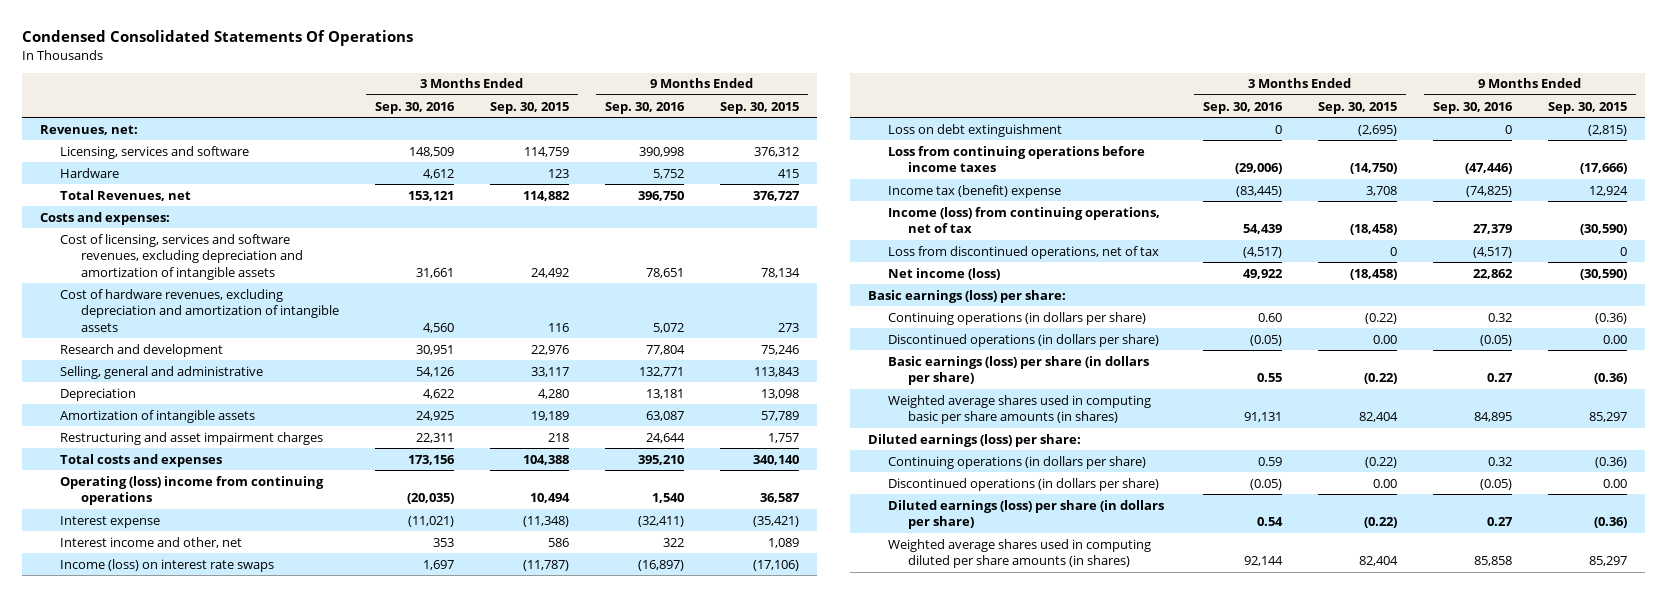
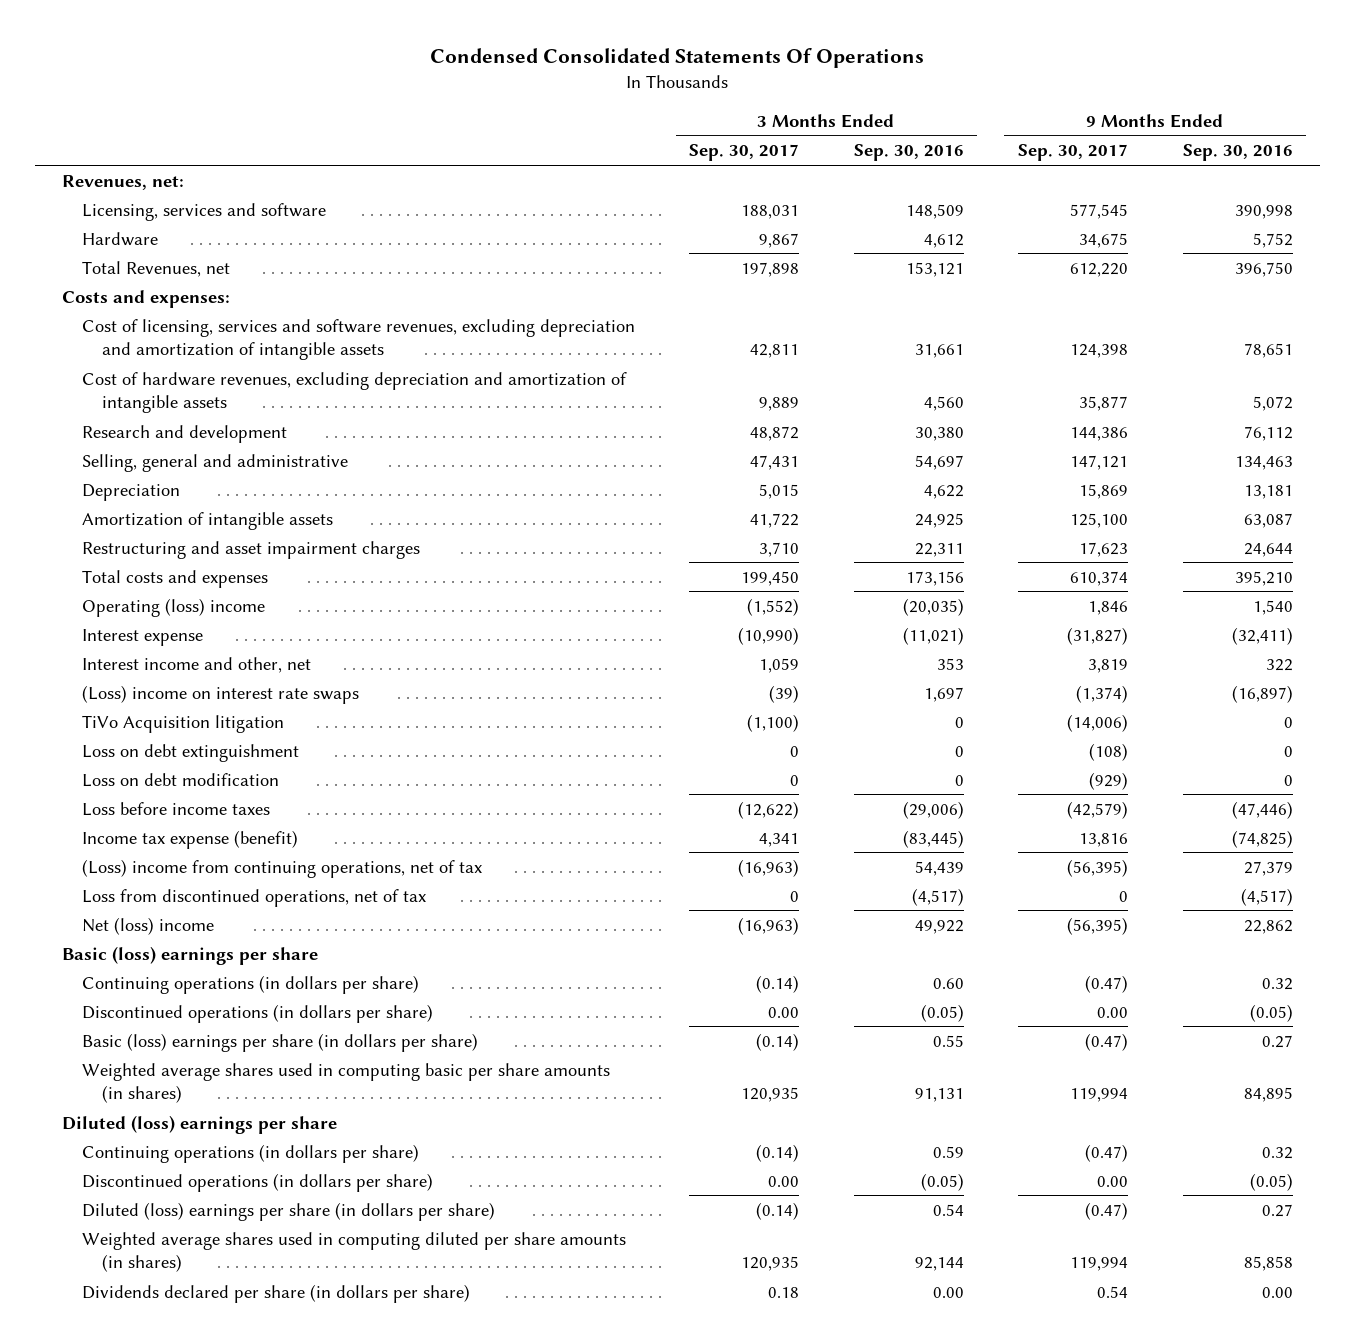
[490,101,570,114] Sep. 30, 2015 -> none
[720,101,800,114] Sep. 30, 2015 -> none
none -> [689,144,800,162] Sep. 30, 2017
none -> [1018,144,1129,162] Sep. 30, 2017
[415,344,454,355] 30,951 -> [914,426,964,441] 30,380
[646,344,686,355] 77,804 -> [1243,425,1293,441] 76,112
[415,366,454,377] 54,126 -> [914,454,964,470] 54,697
[639,366,685,377] 132,771 -> [1234,455,1293,470] 134,463
[60,475,325,506] Operating (loss) income from continuing operations -> [81,597,265,617] Operating (loss) income
[60,558,275,572] Income (loss) on interest rate swaps -> [81,684,359,704] (Loss) income on interest rate swaps
none -> [81,714,284,733] TiVo Acquisition litigation
none -> [81,772,279,787] Loss on debt modification
[888,145,1146,173] Loss from continuing operations before income taxes -> [81,801,270,816] Loss before income taxes
[888,184,1062,198] Income tax (benefit) expense -> [81,829,298,849] Income tax expense (benefit)
[888,206,1161,234] Income (loss) from continuing operations, net of tax -> [81,858,482,878] (Loss) income from continuing operations, net of tax
[888,267,1001,280] Net income (loss) -> [81,916,214,935] Net (loss) income
[867,289,1066,303] Basic earnings (loss) per share: -> [61,945,318,965] Basic (loss) earnings per share
[888,355,1150,386] Basic earnings (loss) per share (in dollars per share) -> [81,1032,478,1052] Basic (loss) earnings per share (in dollars per share)
[867,433,1081,447] Diluted earnings (loss) per share: -> [61,1114,337,1134] Diluted (loss) earnings per share
[888,499,1165,530] Diluted earnings (loss) per share (in dollars per share) -> [81,1201,495,1221] Diluted (loss) earnings per share (in dollars per share)
none -> [81,1283,470,1303] Dividends declared per share (in dollars per share)

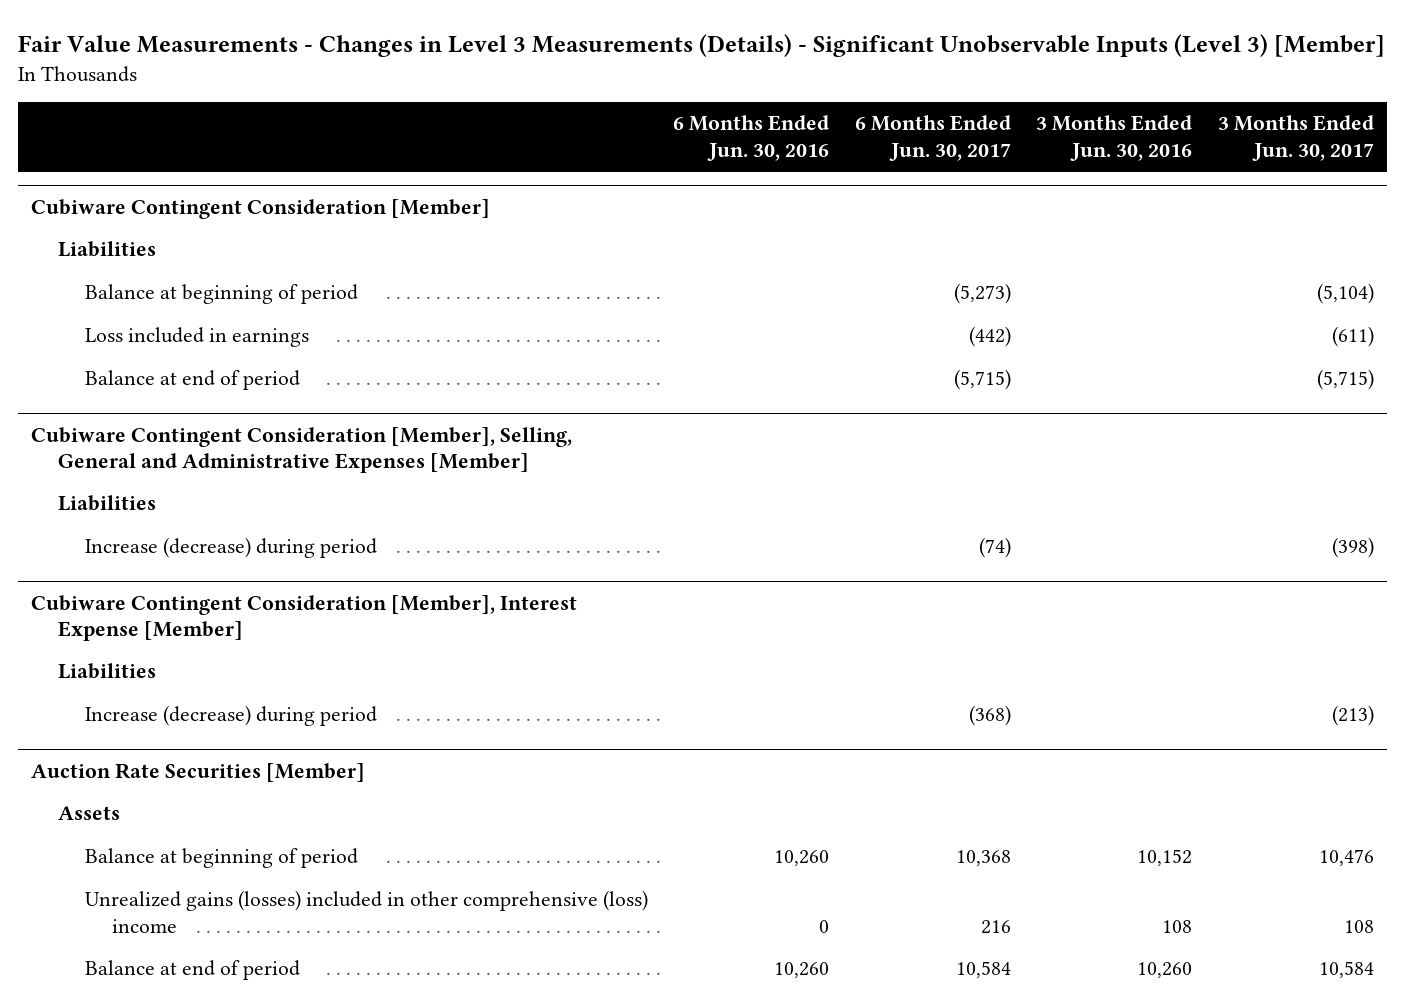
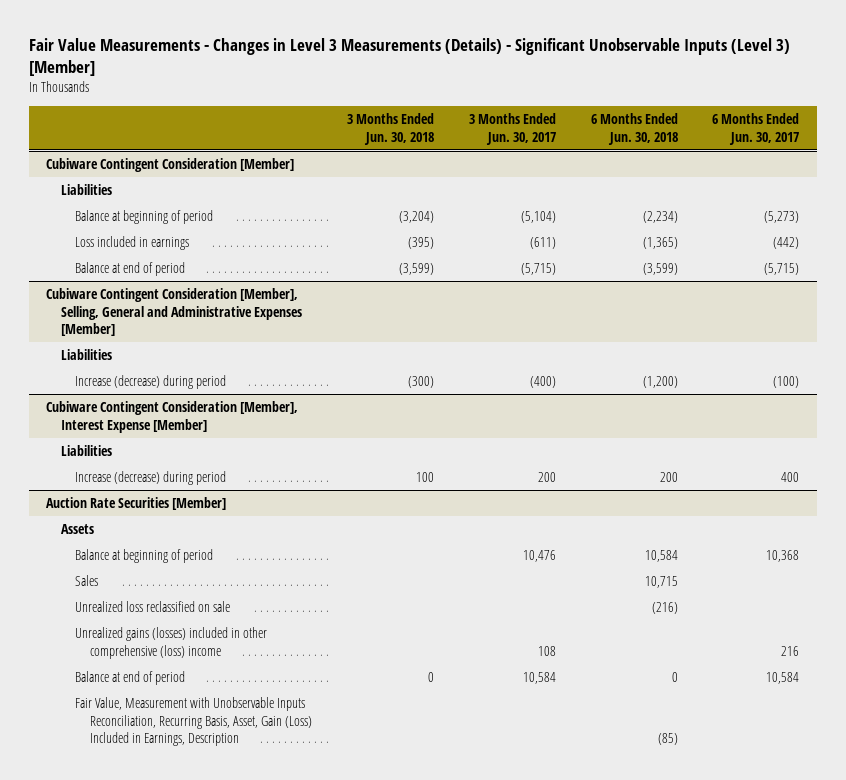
[673,115,830,161] 6 Months Ended Jun. 30, 2016 -> none
[1036,115,1193,161] 3 Months Ended Jun. 30, 2016 -> none
none -> [346,113,434,145] 3 Months Ended Jun. 30, 2018
none -> [590,113,678,145] 6 Months Ended Jun. 30, 2018
[978,537,1011,559] (74) -> [773,376,800,389] (100)
[1331,537,1374,559] (398) -> [529,376,556,389] (400)
[968,705,1011,727] (368) -> [781,472,800,483] 400
[1331,705,1374,727] (213) -> [537,472,556,483] 200
none -> [75,575,99,587] Sales
none -> [75,601,231,613] Unrealized loss reclassified on sale
none -> [75,697,312,747] Fair Value, Measurement with Unobservable Inputs Reconciliation, Recurring Basis, Asset, Gain (Loss) Included in Earnings, Description

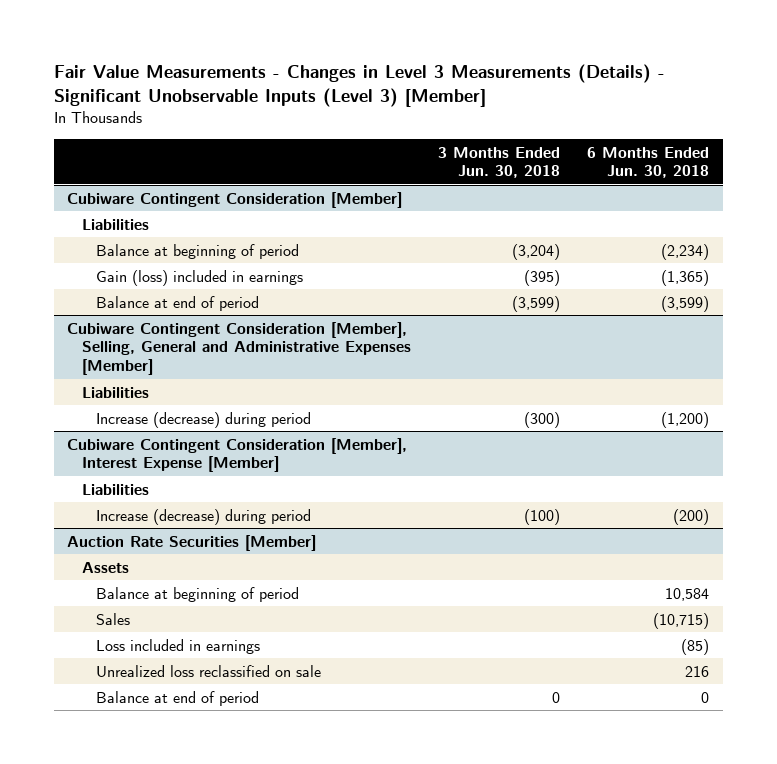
[468,113,556,145] 3 Months Ended Jun. 30, 2017 -> none
[712,113,800,145] 6 Months Ended Jun. 30, 2017 -> none
[75,236,190,251] Loss included in earnings -> [96,269,304,286] Gain (loss) included in earnings
[415,472,434,483] 100 -> [524,508,561,525] (100)
[659,472,678,483] 200 -> [673,508,710,525] (200)
[75,627,268,659] Unrealized gains (losses) included in other comprehensive (loss) income -> none
[644,576,678,589] 10,715 -> [653,612,710,629] (10,715)
none -> [96,638,261,654] Loss included in earnings
[651,602,678,615] (216) -> [685,665,710,677] 216
[75,697,312,747] Fair Value, Measurement with Unobservable Inputs Reconciliation, Recurring Basis, Asset, Gain (Loss) Included in Earnings, Description -> none

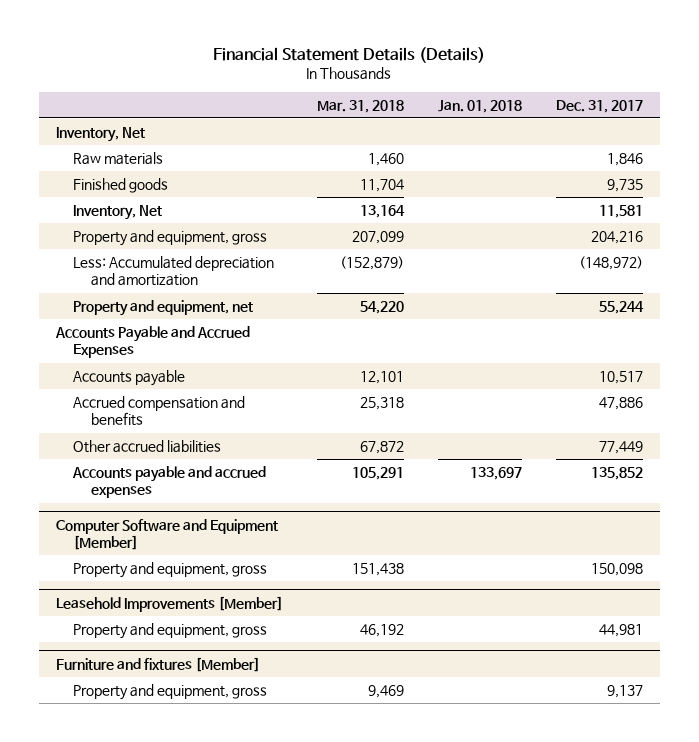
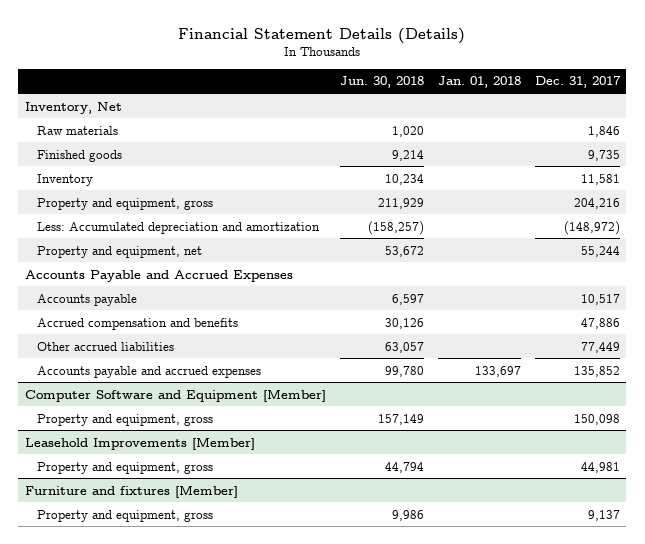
[316,99,404,113] Mar. 31, 2018 -> none
none -> [340,76,425,89] Jun. 30, 2018
[73,204,163,220] Inventory, Net -> [37,173,94,186] Inventory

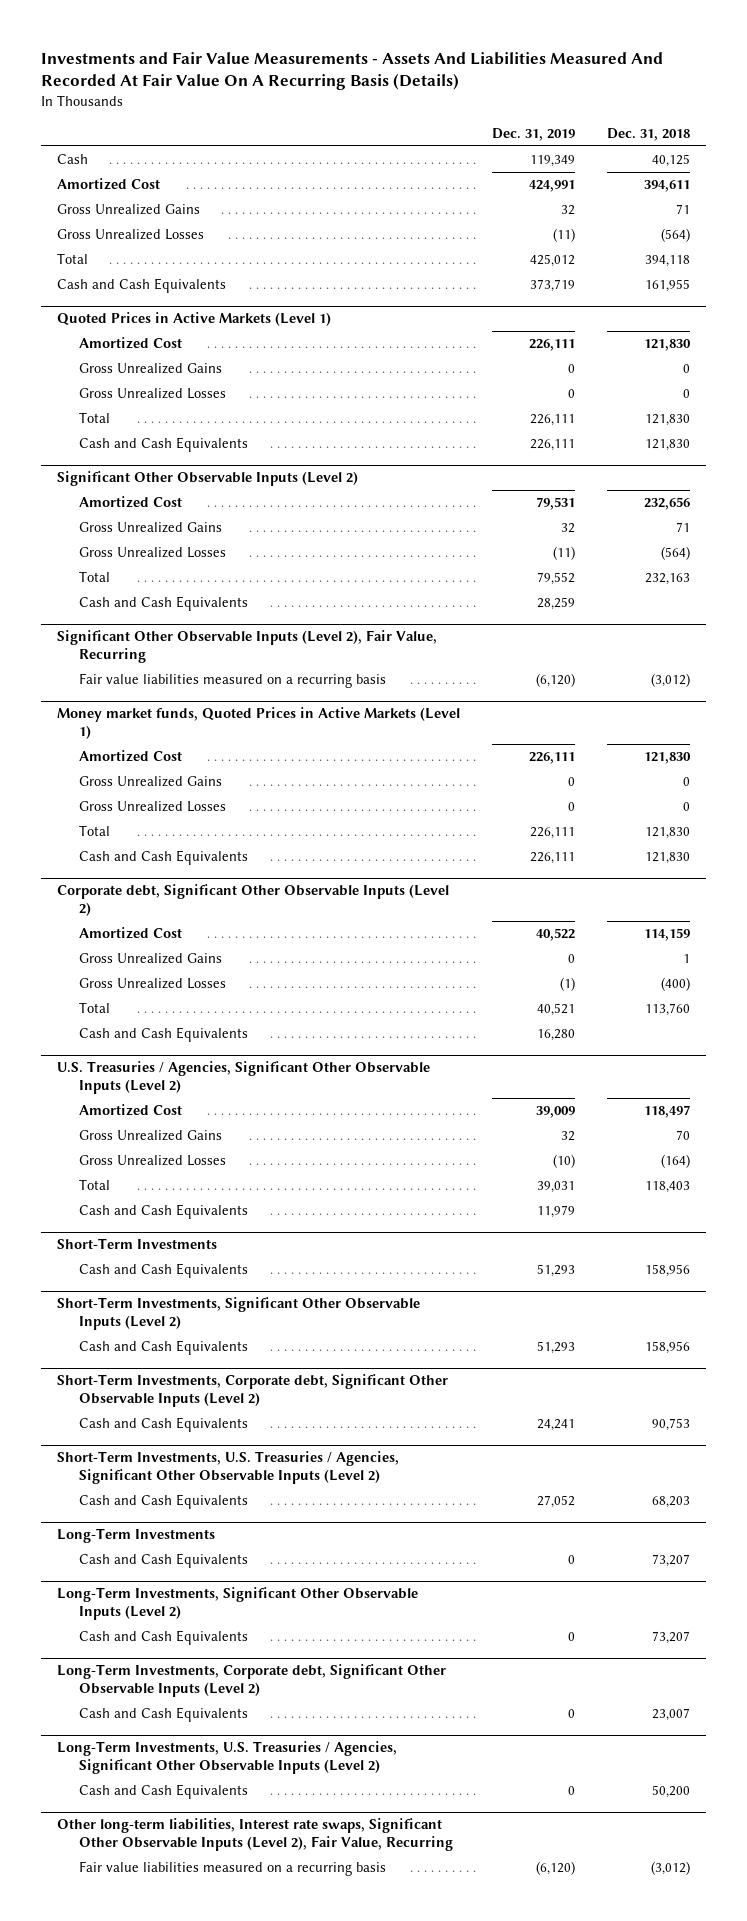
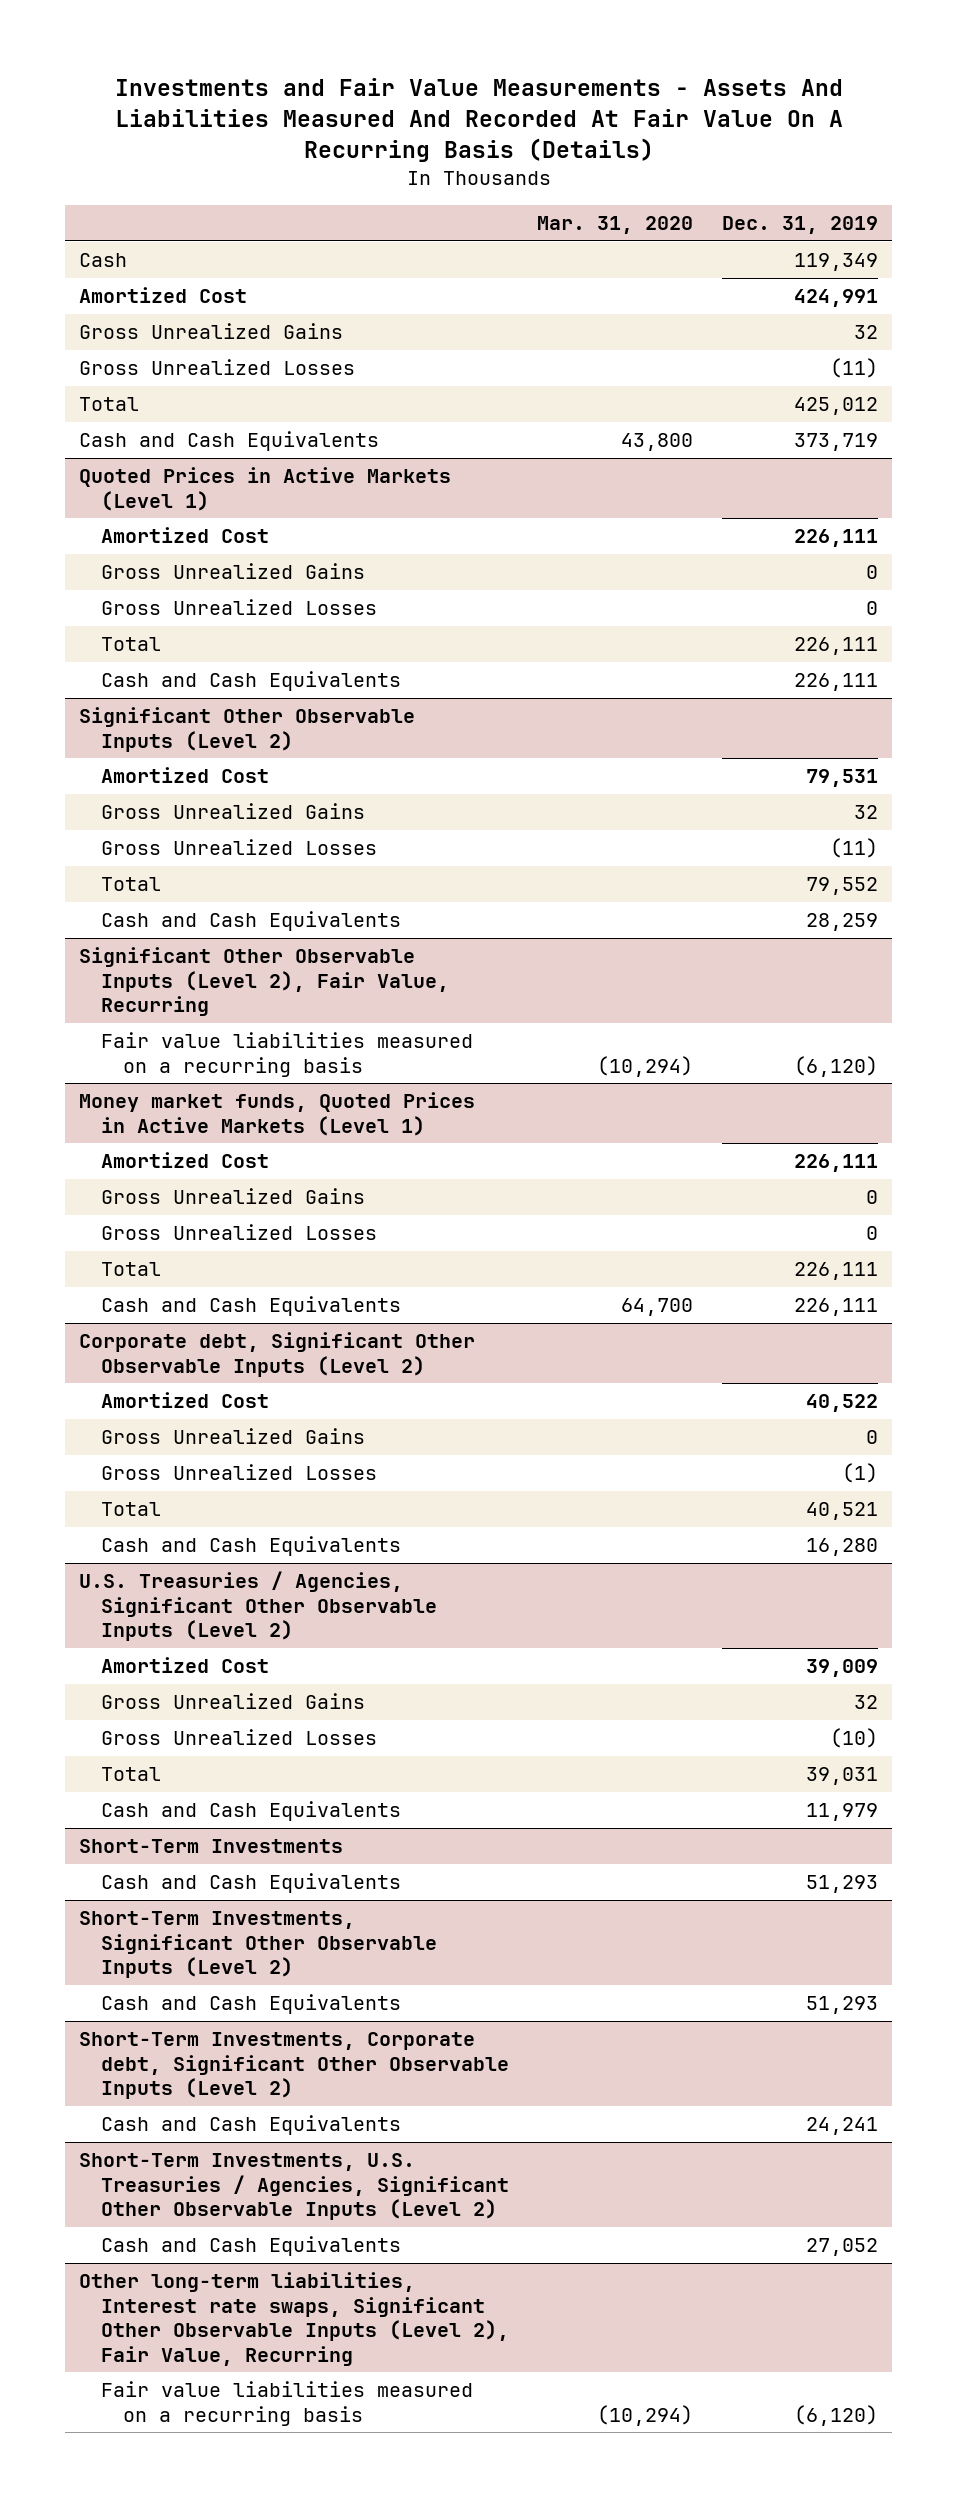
[606,128,690,142] Dec. 31, 2018 -> none
none -> [537,215,694,234] Mar. 31, 2020
[56,1528,215,1544] Long-Term Investments -> none
[79,1553,249,1569] Cash and Cash Equivalents -> none
[56,1587,418,1621] Long-Term Investments, Significant Other Observable Inputs (Level 2) -> none
[79,1630,249,1646] Cash and Cash Equivalents -> none
[56,1664,446,1698] Long-Term Investments, Corporate debt, Significant Other Observable Inputs (Level 2) -> none
[79,1707,249,1723] Cash and Cash Equivalents -> none
[56,1741,397,1775] Long-Term Investments, U.S. Treasuries / Agencies, Significant Other Observable Inputs (Level 2) -> none
[79,1784,249,1800] Cash and Cash Equivalents -> none

